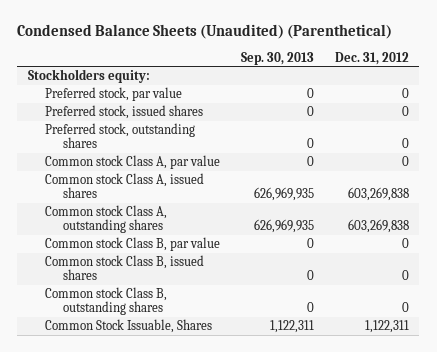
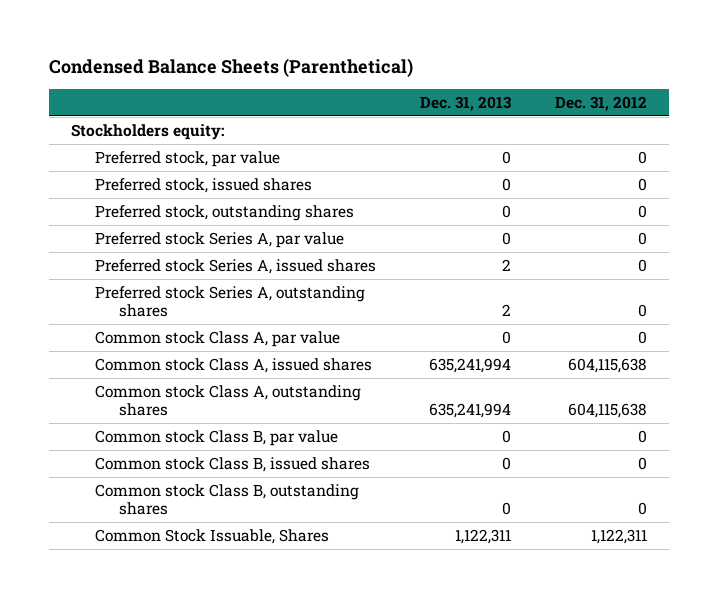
[17,24,393,40] Condensed Balance Sheets (Unaudited) (Parenthetical) -> [49,58,414,78] Condensed Balance Sheets (Parenthetical)
[241,51,315,65] Sep. 30, 2013 -> none
none -> [420,95,513,111] Dec. 31, 2013
none -> [95,232,345,249] Preferred stock Series A, par value
none -> [95,259,377,275] Preferred stock Series A, issued shares
none -> [95,286,366,317] Preferred stock Series A, outstanding shares
[348,187,410,202] 603,269,838 -> [568,358,648,374] 604,115,638
[348,219,410,234] 603,269,838 -> [568,402,648,418] 604,115,638

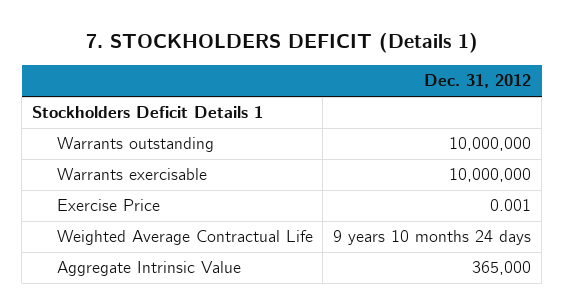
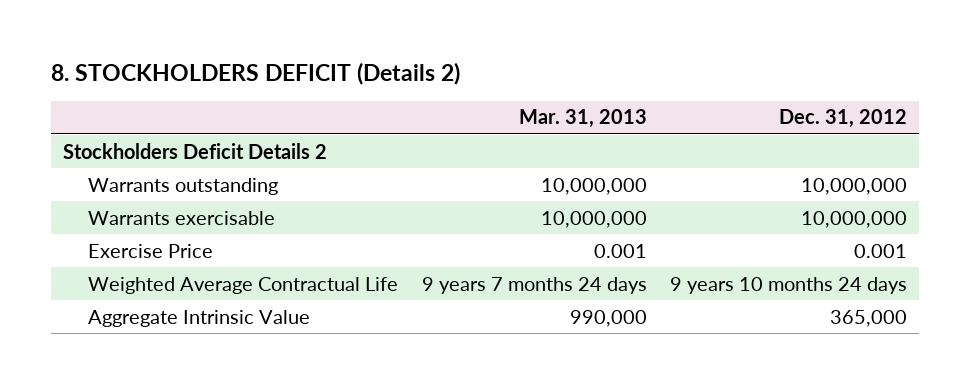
[85,32,478,53] 7. STOCKHOLDERS DEFICIT (Details 1) -> [50,62,460,86] 8. STOCKHOLDERS DEFICIT (Details 2)
none -> [518,109,647,129] Mar. 31, 2013
[31,106,263,119] Stockholders Deficit Details 1 -> [62,142,327,159] Stockholders Deficit Details 2

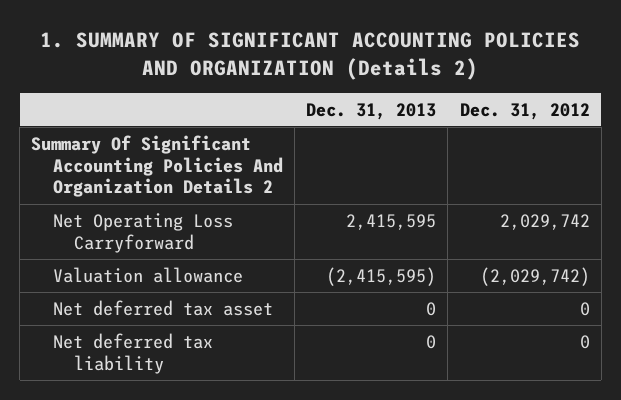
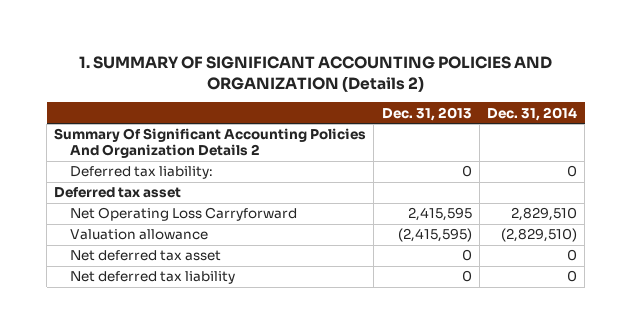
[459,102,590,120] Dec. 31, 2012 -> none
none -> [486,106,577,121] Dec. 31, 2014
none -> [69,166,213,180] Deferred tax liability:
none -> [54,187,182,199] Deferred tax asset

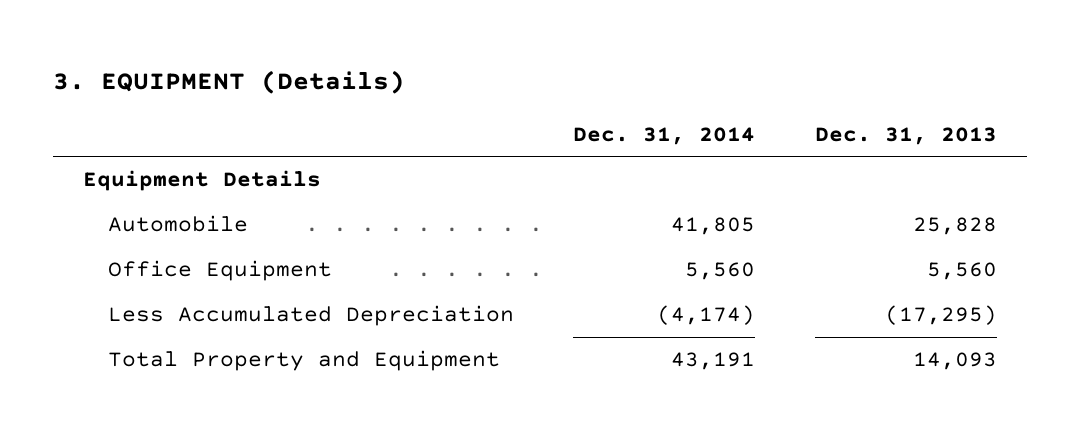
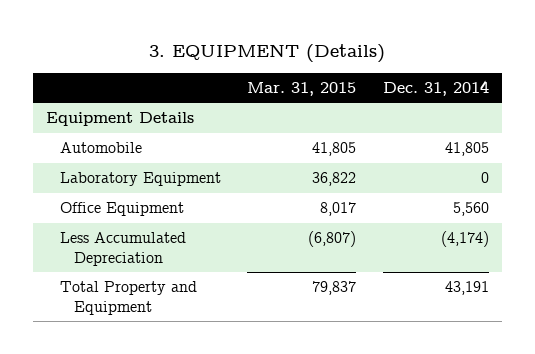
[815,126,998,145] Dec. 31, 2013 -> none
none -> [247,81,357,96] Mar. 31, 2015
none -> [59,172,221,187] Laboratory Equipment

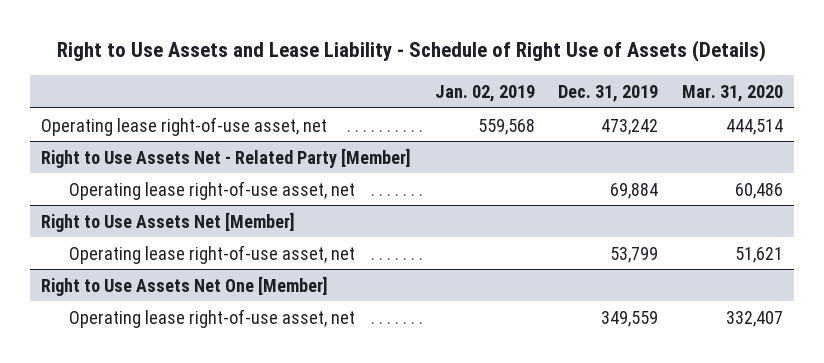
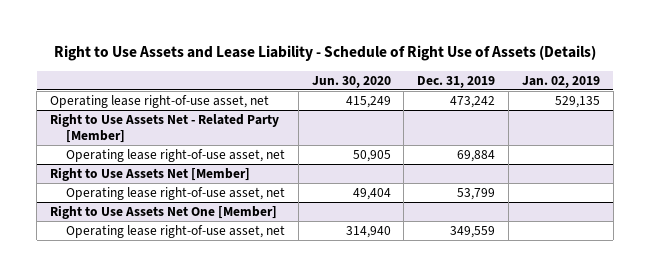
[681,84,783,102] Mar. 31, 2020 -> none
none -> [311,75,391,88] Jun. 30, 2020
[477,118,535,135] 559,568 -> [554,96,600,109] 529,135

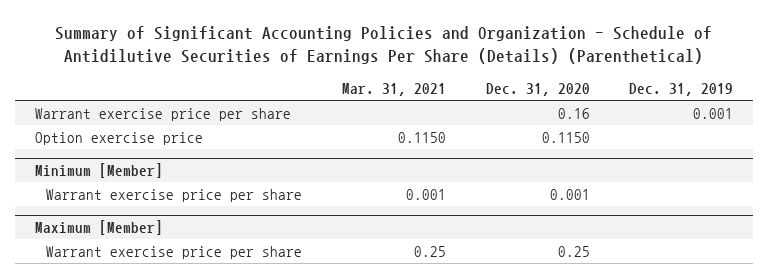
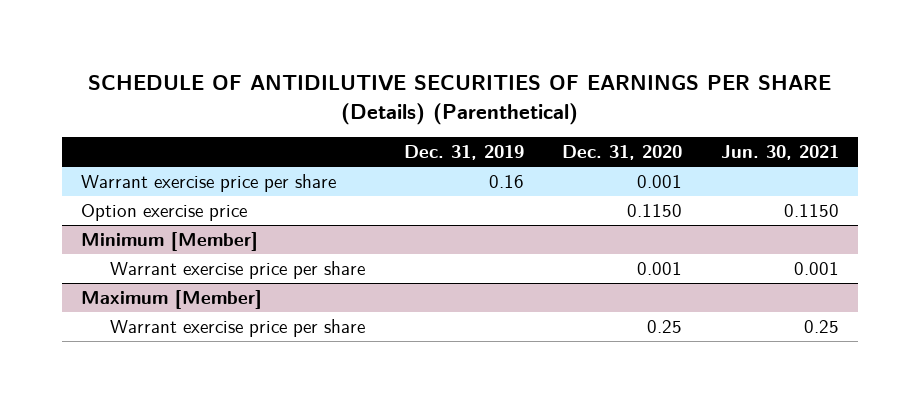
[55,26,713,65] Summary of Significant Accounting Policies and Organization - Schedule of Antidilutive Securities of Earnings Per Share (Details) (Parenthetical) -> [87,75,831,125] SCHEDULE OF ANTIDILUTIVE SECURITIES OF EARNINGS PER SHARE (Details) (Parenthetical)
[341,82,446,96] Mar. 31, 2021 -> none
none -> [720,145,839,161] Jun. 30, 2021
[557,107,590,119] 0.16 -> [637,174,683,188] 0.001
[693,107,734,119] 0.001 -> [488,174,524,188] 0.16

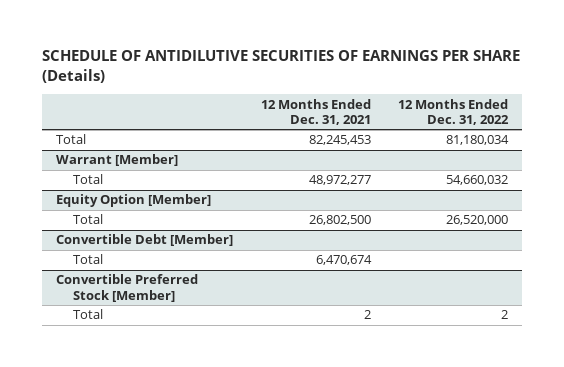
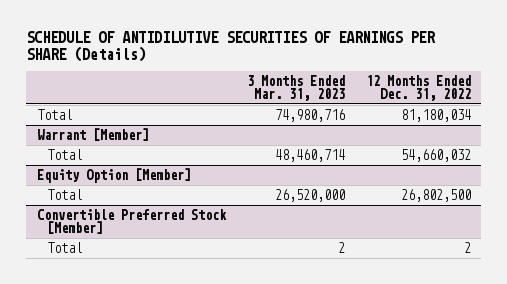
[260,98,371,125] 12 Months Ended Dec. 31, 2021 -> none
none -> [246,74,345,101] 3 Months Ended Mar. 31, 2023
[55,234,233,247] Convertible Debt [Member] -> none
[72,254,103,265] Total -> none
[446,215,509,226] 26,520,000 -> [400,189,471,203] 26,802,500

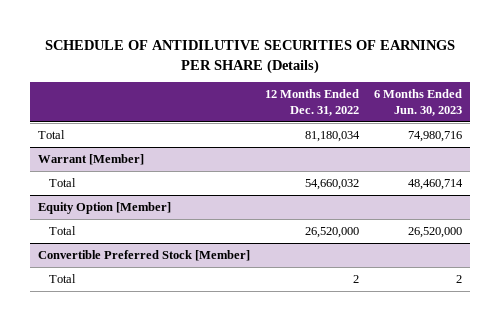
[246,74,345,101] 3 Months Ended Mar. 31, 2023 -> none
none -> [373,89,462,116] 6 Months Ended Jun. 30, 2023
[400,189,471,203] 26,802,500 -> [304,227,359,239] 26,520,000

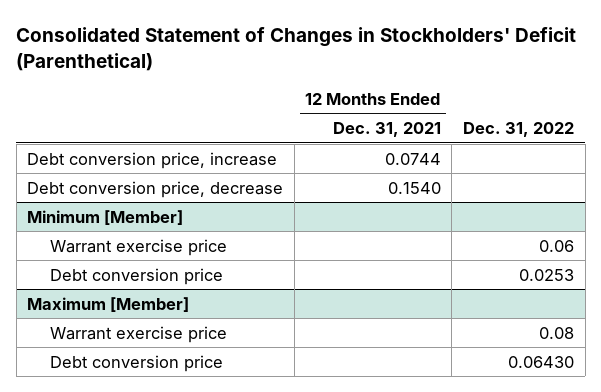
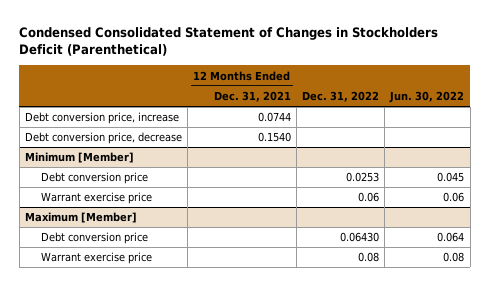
[16,27,577,71] Consolidated Statement of Changes in Stockholders' Deficit (Parenthetical) -> [19,26,439,57] Condensed Consolidated Statement of Changes in Stockholders Deficit (Parenthetical)
none -> [389,91,465,104] Jun. 30, 2022
[49,238,227,256] Warrant exercise price -> [41,192,153,205] Warrant exercise price
[49,325,227,343] Warrant exercise price -> [41,252,153,265] Warrant exercise price

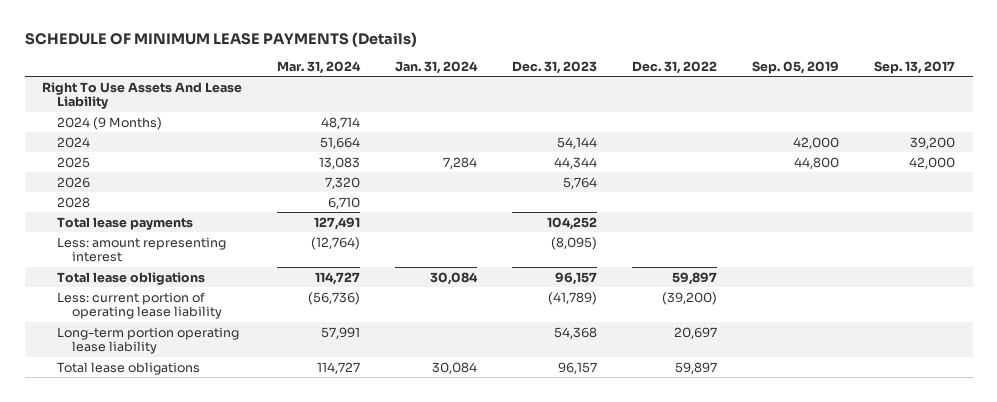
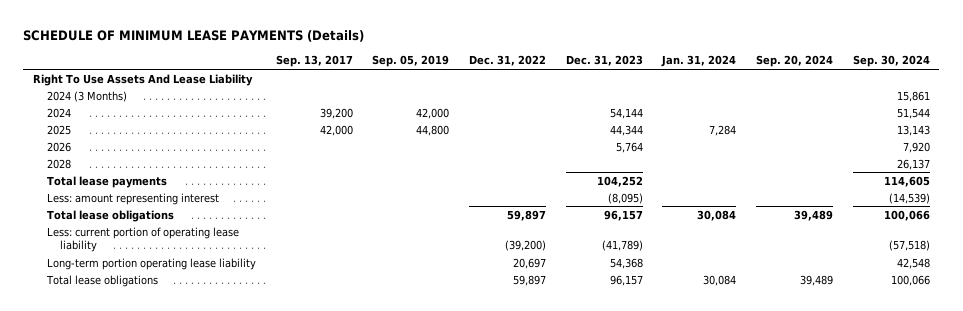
[277,60,362,74] Mar. 31, 2024 -> none
none -> [755,55,833,68] Sep. 20, 2024
none -> [852,55,930,68] Sep. 30, 2024
[57,116,163,130] 2024 (9 Months) -> [46,90,127,102] 2024 (3 Months)

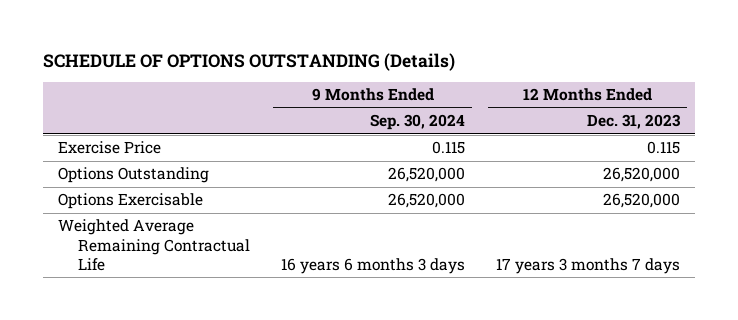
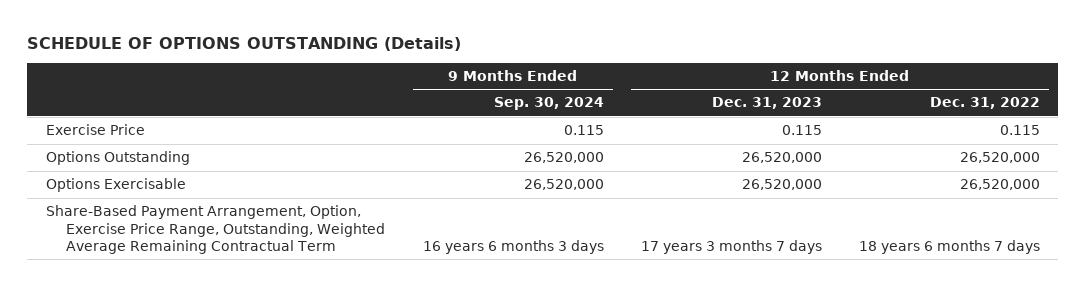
none -> [929,97,1040,110] Dec. 31, 2022
[58,219,250,272] Weighted Average Remaining Contractual Life -> [45,205,386,254] Share-Based Payment Arrangement, Option, Exercise Price Range, Outstanding, Weighted Average Remaining Contractual Term

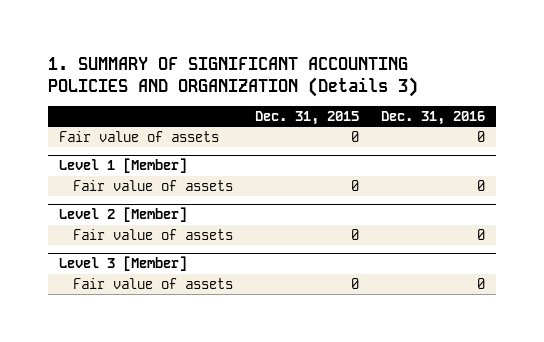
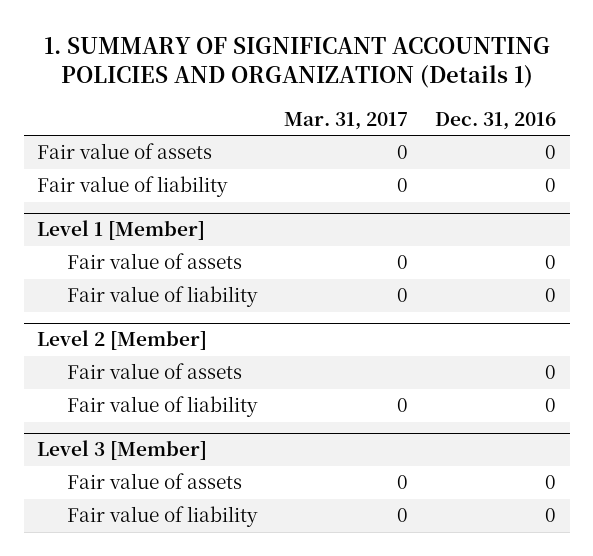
[47,56,418,97] 1. SUMMARY OF SIGNIFICANT ACCOUNTING POLICIES AND ORGANIZATION (Details 3) -> [43,36,550,89] 1. SUMMARY OF SIGNIFICANT ACCOUNTING POLICIES AND ORGANIZATION (Details 1)
[254,111,359,126] Dec. 31, 2015 -> none
none -> [283,111,408,130] Mar. 31, 2017
none -> [37,176,229,198] Fair value of liability
none -> [66,286,258,308] Fair value of liability
none -> [66,396,258,418] Fair value of liability
none -> [66,506,258,528] Fair value of liability

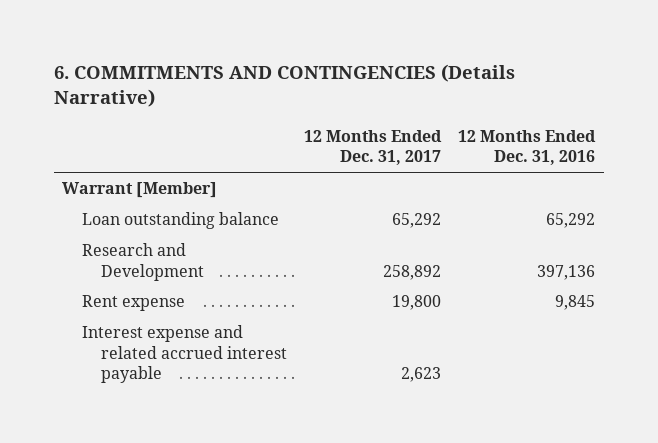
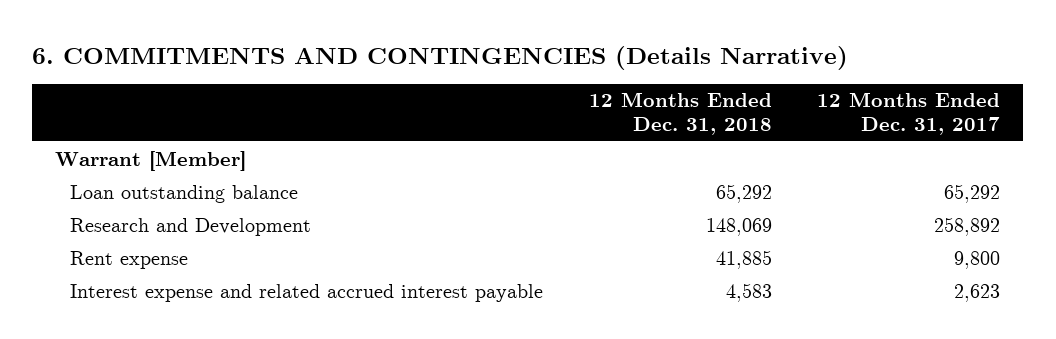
[458,129,597,166] 12 Months Ended Dec. 31, 2016 -> none
none -> [588,92,772,136] 12 Months Ended Dec. 31, 2018
[391,295,441,311] 19,800 -> [954,250,1001,269] 9,800

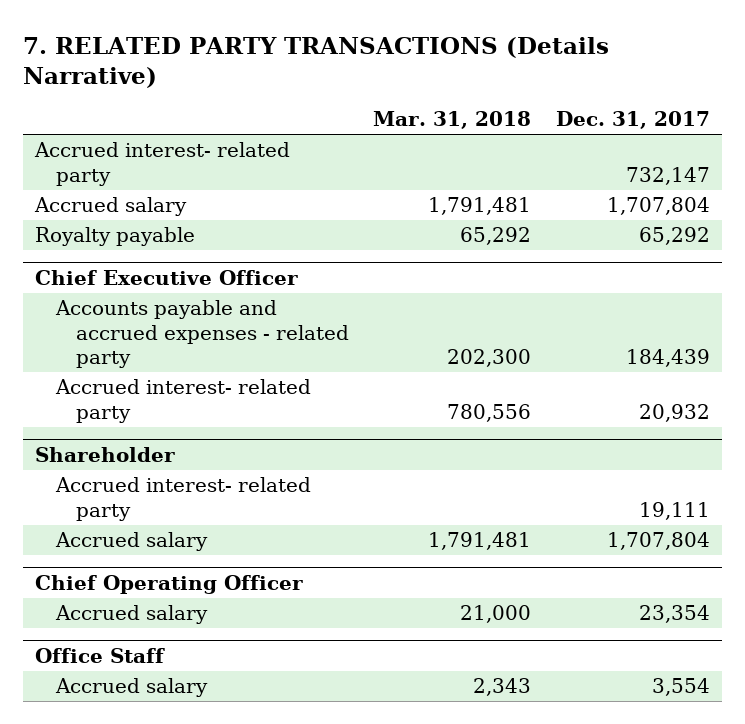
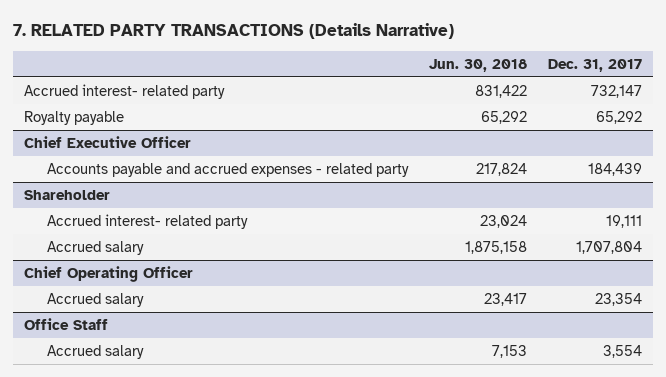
[373,111,532,130] Mar. 31, 2018 -> none
none -> [429,59,528,73] Jun. 30, 2018
[34,197,188,217] Accrued salary -> none
[54,379,311,423] Accrued interest- related party -> none

